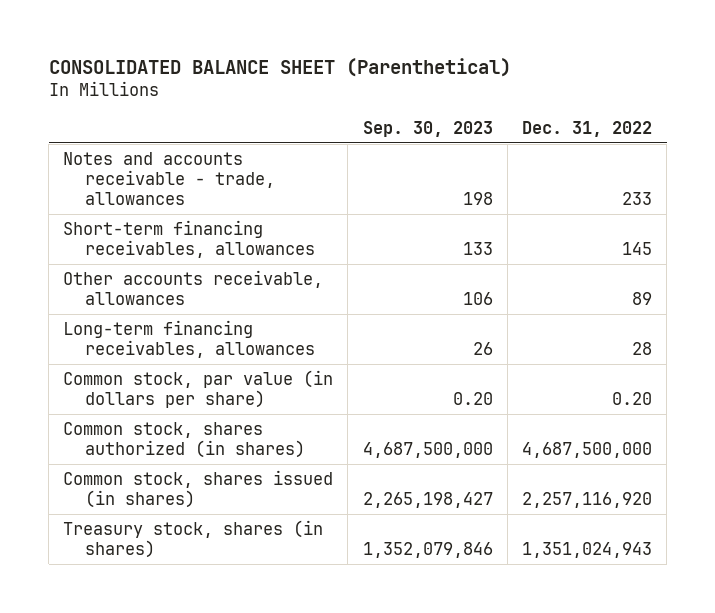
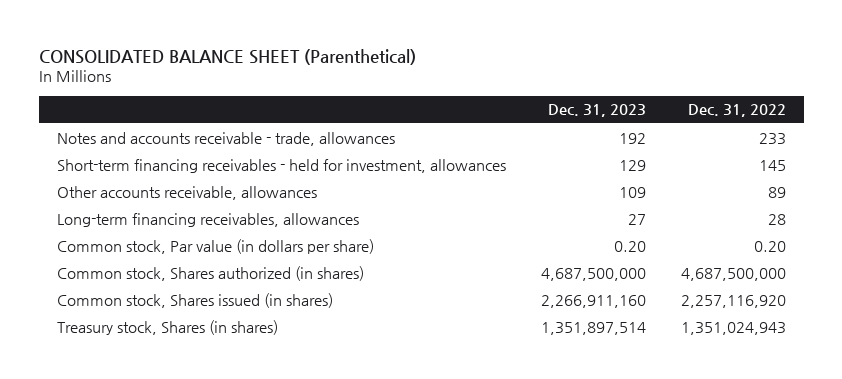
[362,120,493,137] Sep. 30, 2023 -> none
none -> [547,104,646,118] Dec. 31, 2023
[63,219,316,258] Short-term financing receivables, allowances -> [56,158,506,173] Short-term financing receivables - held for investment, allowances
[63,369,334,408] Common stock, par value (in dollars per share) -> [56,238,374,254] Common stock, Par value (in dollars per share)
[63,421,306,458] Common stock, shares authorized (in shares) -> [56,265,364,281] Common stock, Shares authorized (in shares)
[63,469,334,508] Common stock, shares issued (in shares) -> [56,292,333,308] Common stock, Shares issued (in shares)
[63,519,324,558] Treasury stock, shares (in shares) -> [56,319,278,335] Treasury stock, Shares (in shares)

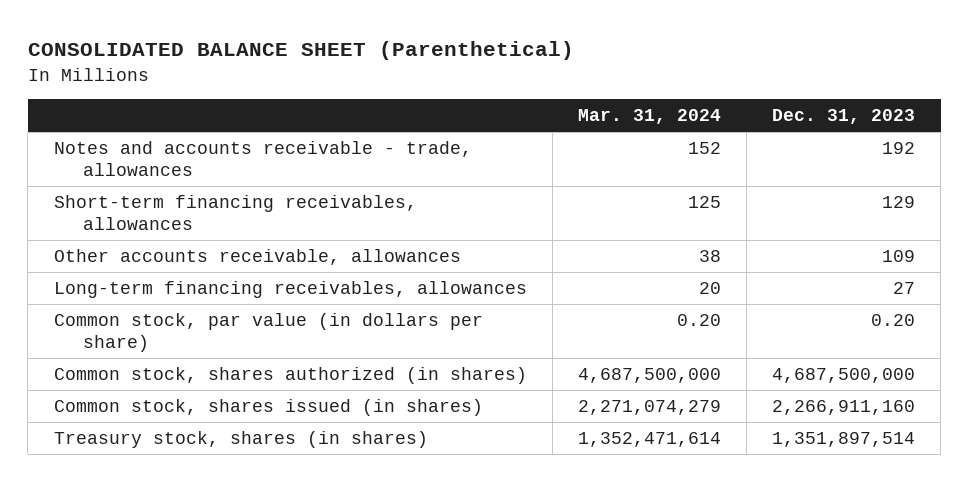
[687,104,786,118] Dec. 31, 2022 -> none
none -> [577,109,721,125] Mar. 31, 2024
[56,158,506,173] Short-term financing receivables - held for investment, allowances -> [53,195,417,231] Short-term financing receivables, allowances
[56,238,374,254] Common stock, Par value (in dollars per share) -> [53,313,483,353] Common stock, par value (in dollars per share)
[56,265,364,281] Common stock, Shares authorized (in shares) -> [53,367,527,385] Common stock, shares authorized (in shares)
[56,292,333,308] Common stock, Shares issued (in shares) -> [53,399,483,417] Common stock, shares issued (in shares)
[56,319,278,335] Treasury stock, Shares (in shares) -> [53,431,428,449] Treasury stock, shares (in shares)

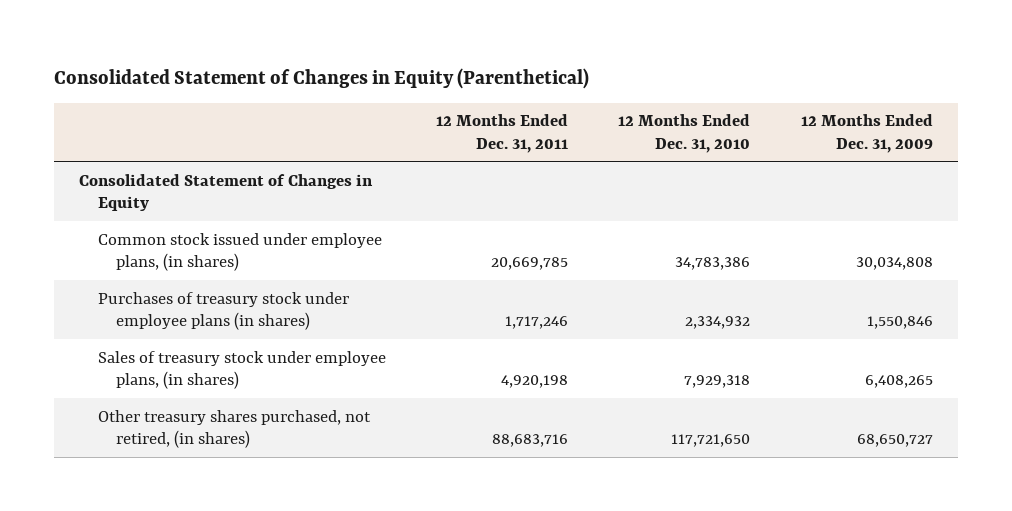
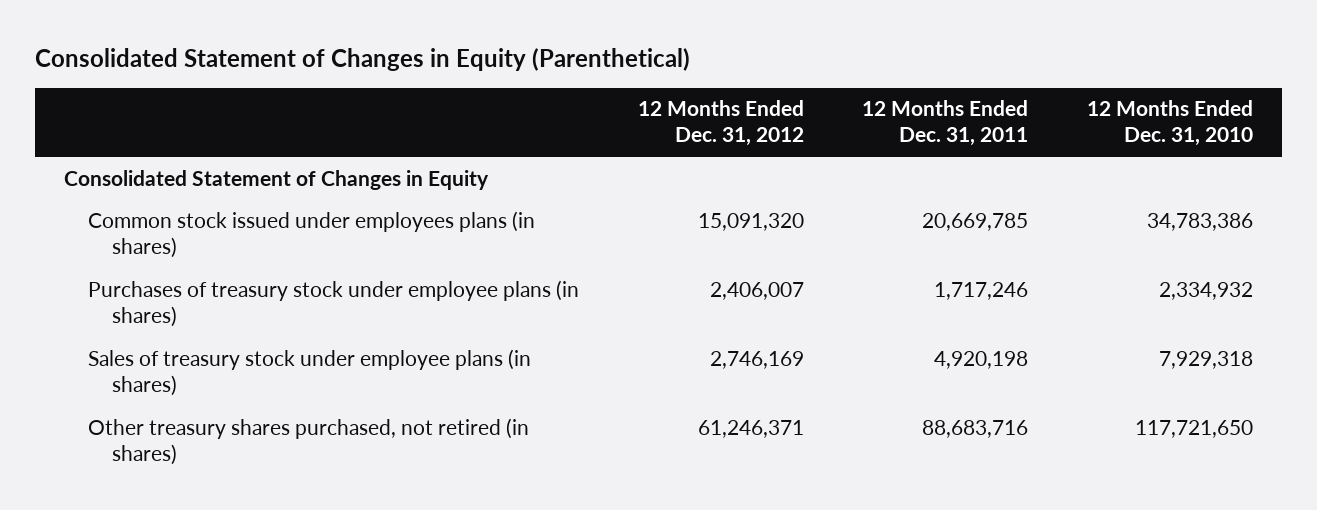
[800,114,933,153] 12 Months Ended Dec. 31, 2009 -> none
none -> [637,100,804,147] 12 Months Ended Dec. 31, 2012
[97,232,382,271] Common stock issued under employee plans, (in shares) -> [88,210,536,258] Common stock issued under employees plans (in shares)
[97,350,386,389] Sales of treasury stock under employee plans, (in shares) -> [88,348,532,396] Sales of treasury stock under employee plans (in shares)
[97,409,371,448] Other treasury shares purchased, not retired, (in shares) -> [88,417,530,465] Other treasury shares purchased, not retired (in shares)

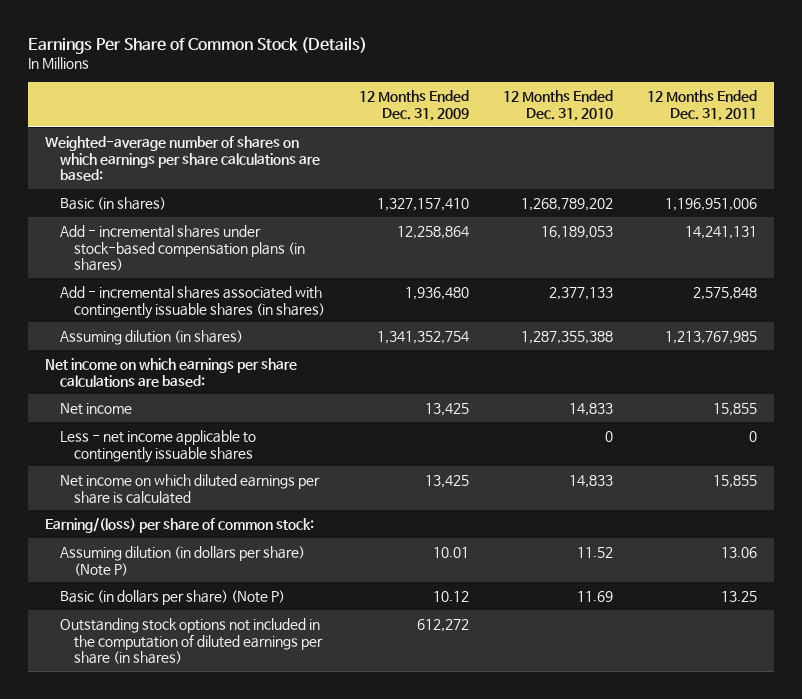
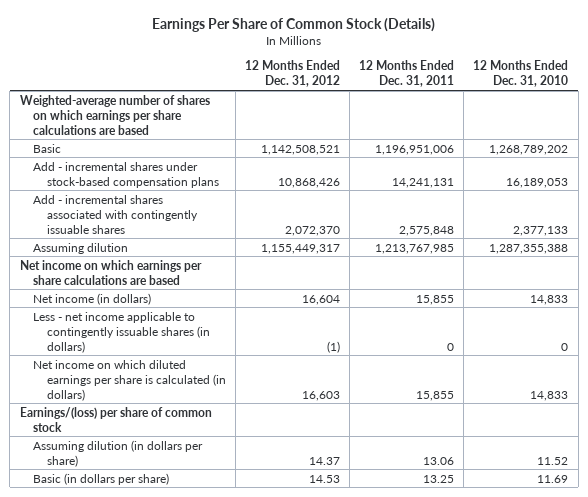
[359,90,470,122] 12 Months Ended Dec. 31, 2009 -> none
none -> [245,60,341,88] 12 Months Ended Dec. 31, 2012
[59,617,324,665] Outstanding stock options not included in the computation of diluted earnings per share (in shares) -> none
[44,135,320,182] Weighted-average number of shares on which earnings per share calculations are based: -> [19,94,210,135] Weighted-average number of shares on which earnings per share calculations are based
[59,196,166,210] Basic (in shares) -> [33,143,62,153] Basic
[59,224,306,272] Add - incremental shares under stock-based compensation plans (in shares) -> [33,161,220,188] Add - incremental shares under stock-based compensation plans
[59,285,326,319] Add - incremental shares associated with contingently issuable shares (in shares) -> [33,194,199,234] Add - incremental shares associated with contingently issuable shares
[59,329,243,345] Assuming dilution (in shares) -> [33,242,129,254] Assuming dilution
[44,357,297,387] Net income on which earnings per share calculations are based: -> [19,259,202,285] Net income on which earnings per share calculations are based
[59,402,132,415] Net income -> [33,292,152,305] Net income (in dollars)
[59,429,256,463] Less - net income applicable to contingently issuable shares -> [33,311,211,353] Less - net income applicable to contingently issuable shares (in dollars)
[59,473,320,504] Net income on which diluted earnings per share is calculated -> [33,359,227,401] Net income on which diluted earnings per share is calculated (in dollars)
[44,516,314,533] Earning/(loss) per share of common stock: -> [19,406,212,432] Earnings/(loss) per share of common stock
[59,545,305,576] Assuming dilution (in dollars per share) (Note P) -> [33,439,204,467] Assuming dilution (in dollars per share)
[59,589,285,605] Basic (in dollars per share) (Note P) -> [33,472,170,485] Basic (in dollars per share)

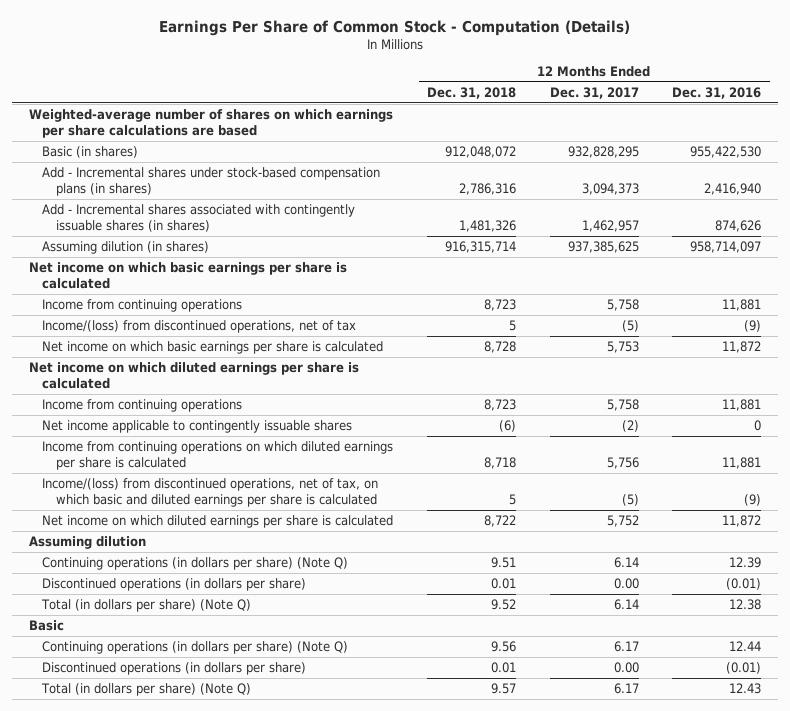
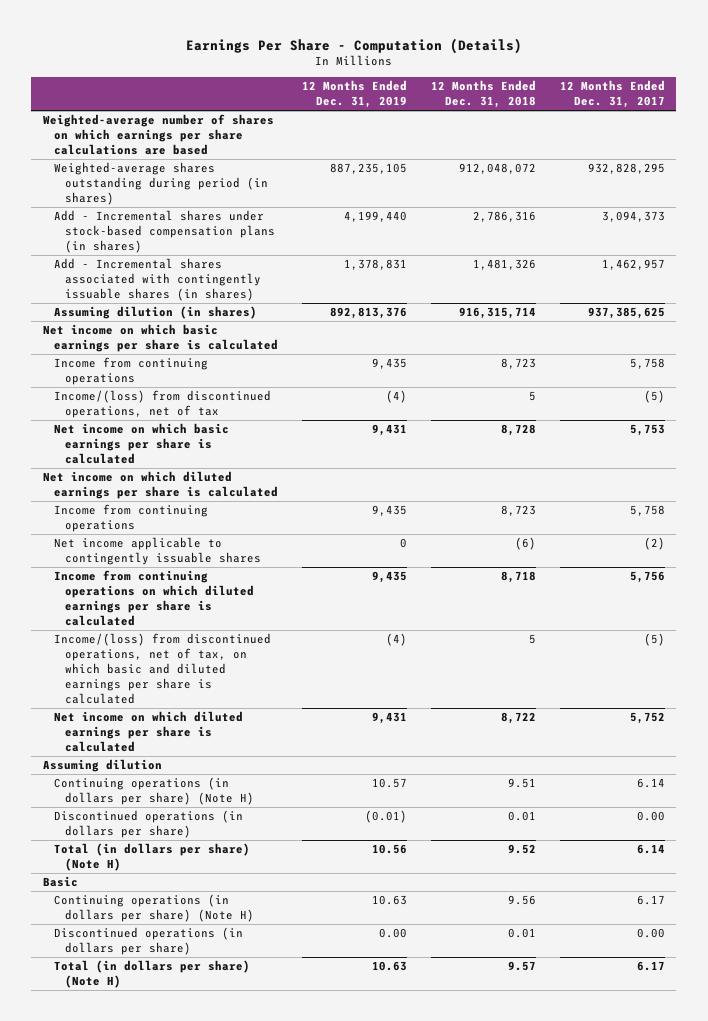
[159,19,631,36] Earnings Per Share of Common Stock - Computation (Details) -> [185,37,522,54] Earnings Per Share - Computation (Details)
[672,86,762,99] Dec. 31, 2016 -> none
none -> [301,80,407,109] 12 Months Ended Dec. 31, 2019
[42,145,139,158] Basic (in shares) -> [54,162,269,206] Weighted-average shares outstanding during period (in shares)
[42,556,349,570] Continuing operations (in dollars per share) (Note Q) -> [54,777,255,806] Continuing operations (in dollars per share) (Note H)
[41,598,252,612] Total (in dollars per share) (Note Q) -> [54,843,251,872] Total (in dollars per share) (Note H)
[42,640,349,654] Continuing operations (in dollars per share) (Note Q) -> [54,894,255,923] Continuing operations (in dollars per share) (Note H)
[41,682,252,696] Total (in dollars per share) (Note Q) -> [54,960,251,989] Total (in dollars per share) (Note H)

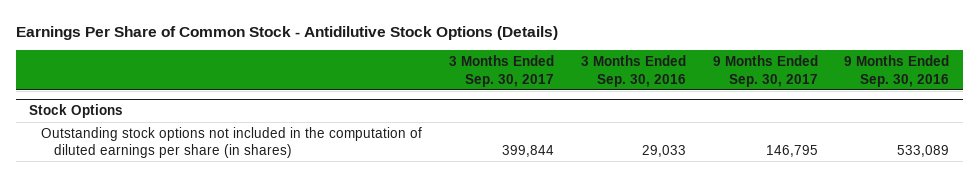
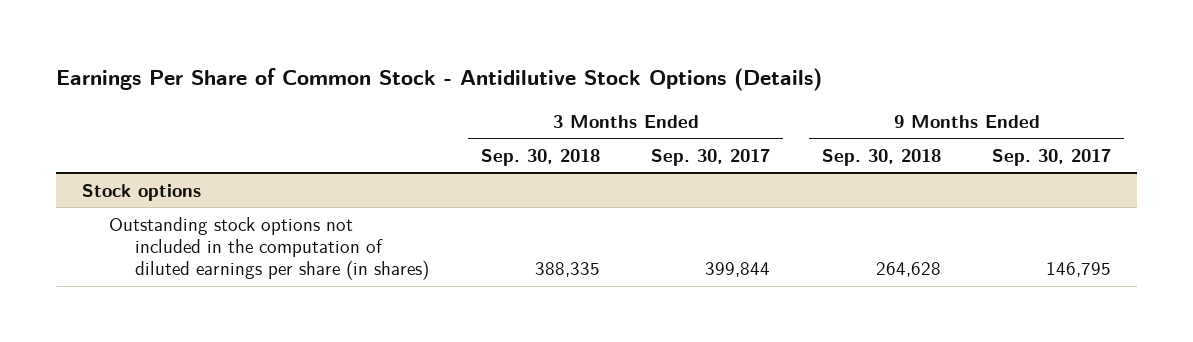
[580,55,686,87] 3 Months Ended Sep. 30, 2016 -> none
[844,55,950,87] 9 Months Ended Sep. 30, 2016 -> none
none -> [480,148,600,166] Sep. 30, 2018
none -> [821,148,941,166] Sep. 30, 2018
[29,104,124,119] Stock Options -> [82,183,202,201] Stock options

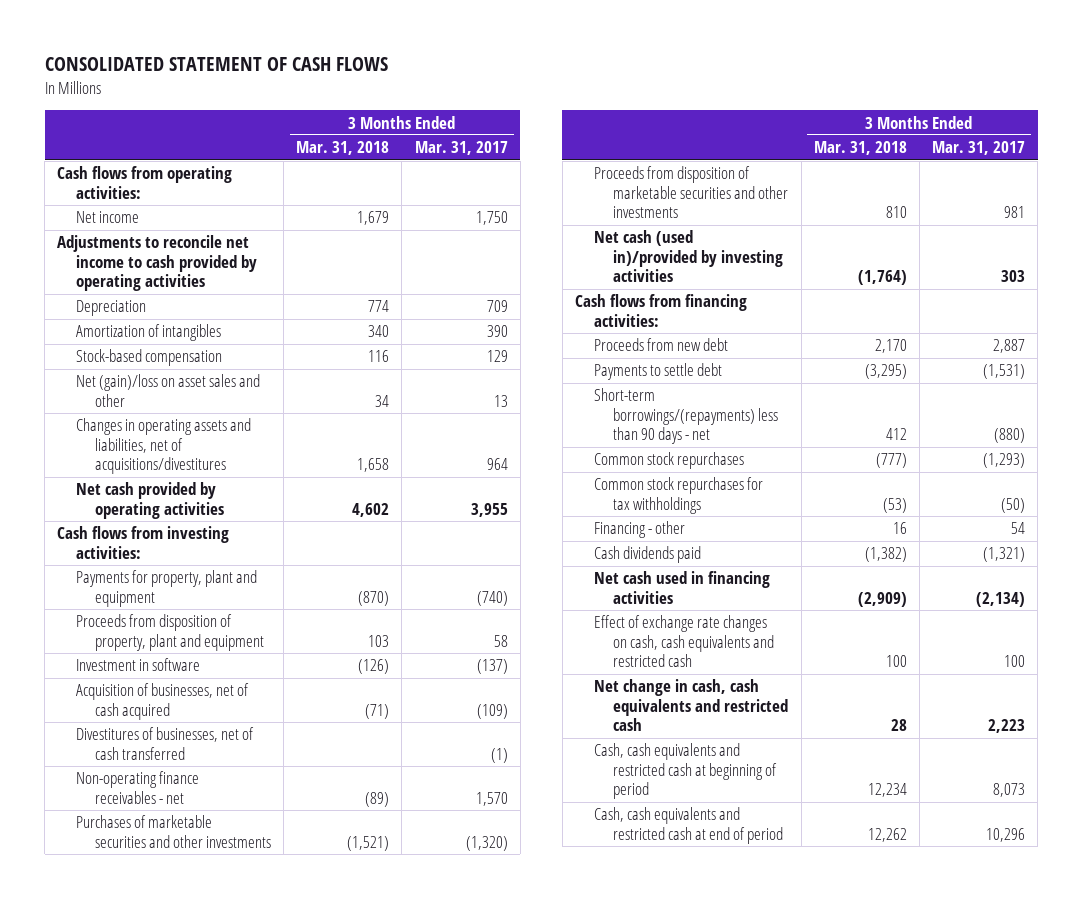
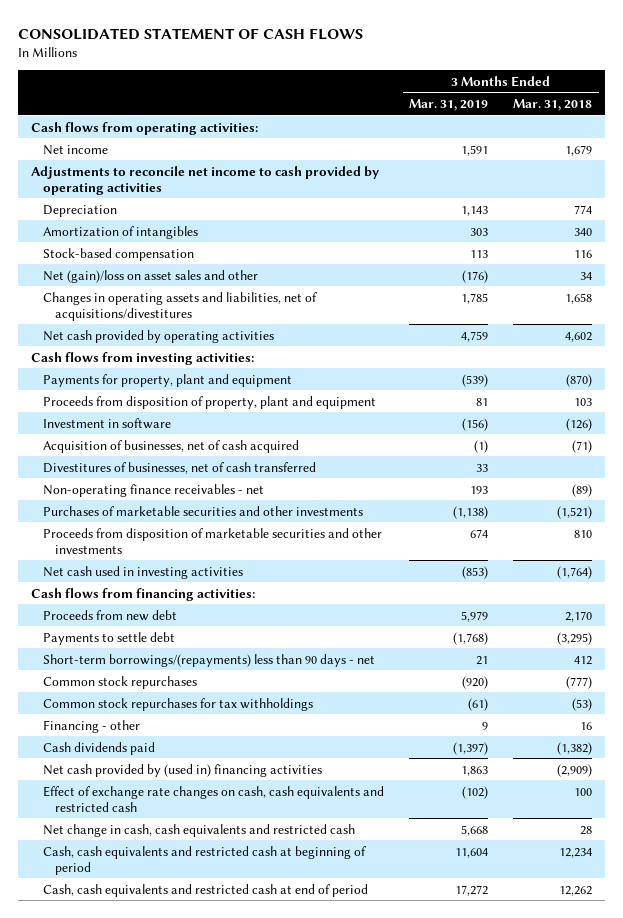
[414,141,508,156] Mar. 31, 2017 -> none
none -> [409,99,489,112] Mar. 31, 2019
[593,230,783,283] Net cash (used in)/provided by investing activities -> [42,565,243,579] Net cash used in investing activities
[593,571,770,604] Net cash used in financing activities -> [42,763,322,777] Net cash provided by (used in) financing activities

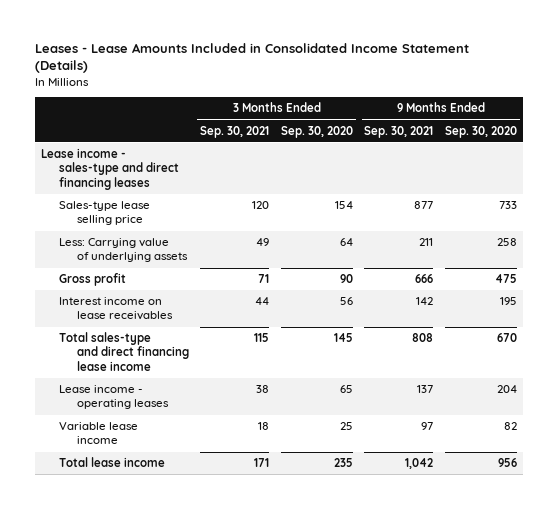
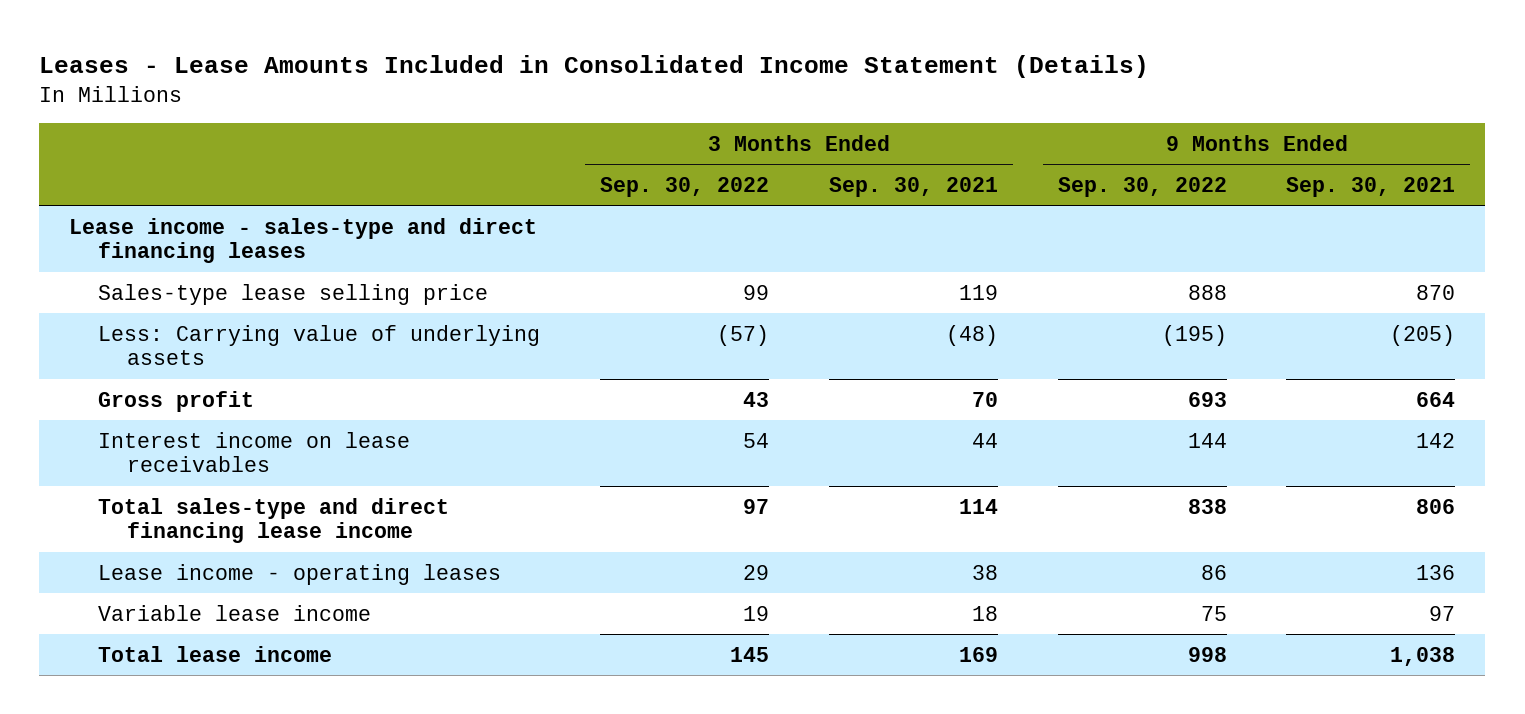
[280,125,353,138] Sep. 30, 2020 -> none
[445,125,518,138] Sep. 30, 2020 -> none
none -> [599,176,769,197] Sep. 30, 2022
none -> [1057,176,1227,197] Sep. 30, 2022
[252,201,270,210] 120 -> [958,284,998,300] 119
[414,201,434,210] 877 -> [1416,284,1456,300] 870
[256,238,270,247] 49 -> [945,324,998,346] (48)
[419,238,434,247] 211 -> [1390,324,1456,346] (205)
[258,274,270,284] 71 -> [971,391,998,407] 70
[415,274,434,284] 666 -> [1416,391,1456,407] 664
[254,333,270,343] 115 -> [958,498,998,514] 114
[412,333,434,343] 808 -> [1416,498,1456,514] 806
[417,385,434,394] 137 -> [1416,564,1456,580] 136
[254,458,270,468] 171 -> [958,646,998,662] 169
[405,458,434,470] 1,042 -> [1390,646,1456,666] 1,038

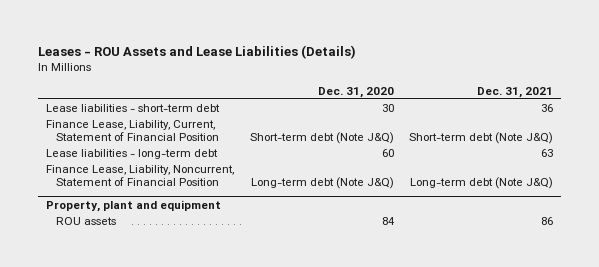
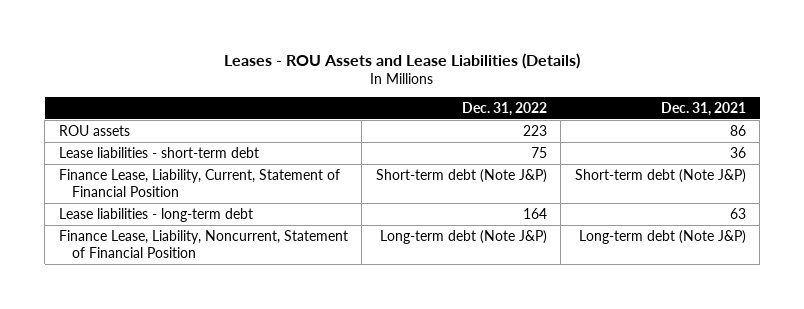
[317,86,394,98] Dec. 31, 2020 -> none
none -> [461,101,547,116] Dec. 31, 2022
none -> [58,124,130,136] ROU assets
[409,132,554,145] Short-term debt (Note J&Q) -> [574,168,746,183] Short-term debt (Note J&P)
[46,199,222,212] Property, plant and equipment -> none
[55,217,116,226] ROU assets -> none
[410,177,554,190] Long-term debt (Note J&Q) -> [578,229,746,244] Long-term debt (Note J&P)

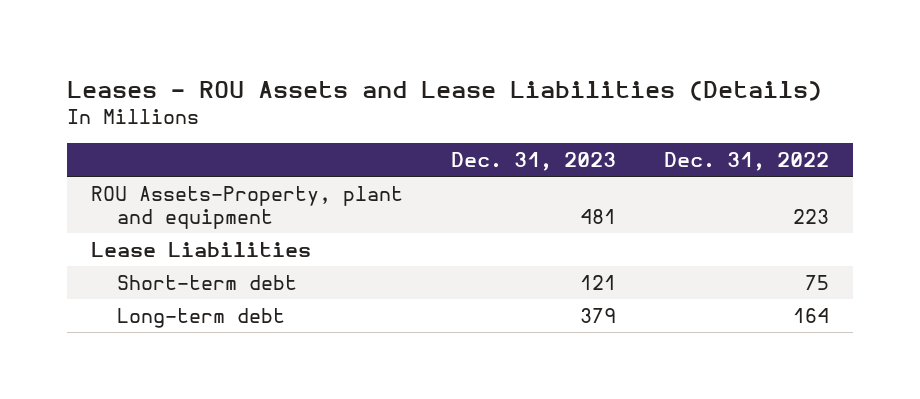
[660,101,746,116] Dec. 31, 2021 -> none
none -> [451,152,617,172] Dec. 31, 2023
[58,168,340,197] Finance Lease, Liability, Current, Statement of Financial Position -> none
[58,229,348,258] Finance Lease, Liability, Noncurrent, Statement of Financial Position -> none
[58,124,130,136] ROU assets -> [91,186,404,230] ROU Assets-Property, plant and equipment
none -> [91,242,312,258] Lease Liabilities
[58,146,259,158] Lease liabilities - short-term debt -> [116,275,297,291] Short-term debt
[58,207,253,222] Lease liabilities - long-term debt -> [116,308,285,329] Long-term debt

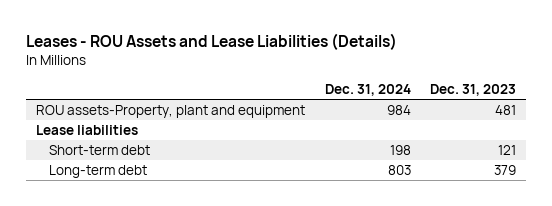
[663,152,829,172] Dec. 31, 2022 -> none
none -> [324,83,411,96] Dec. 31, 2024
[91,186,404,230] ROU Assets-Property, plant and equipment -> [35,105,305,119] ROU assets-Property, plant and equipment
[91,242,312,258] Lease Liabilities -> [35,125,138,136] Lease liabilities

